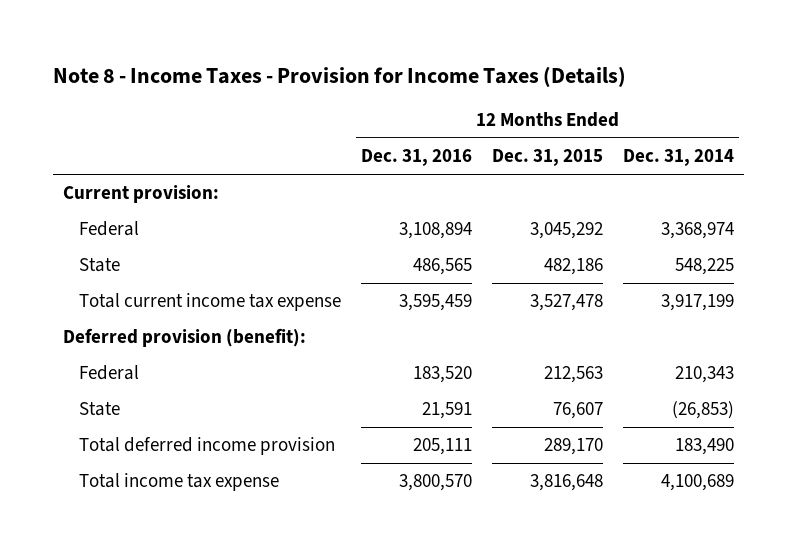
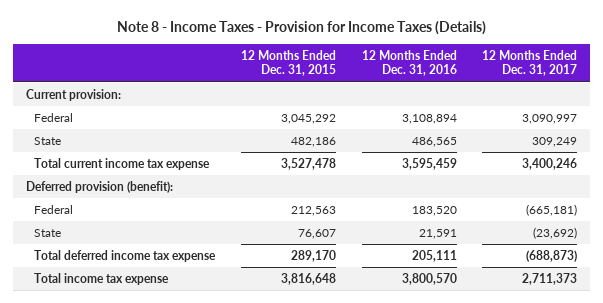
[623,149,735,167] Dec. 31, 2014 -> none
none -> [482,49,578,77] 12 Months Ended Dec. 31, 2017
[79,437,336,456] Total deferred income provision -> [34,249,217,262] Total deferred income tax expense

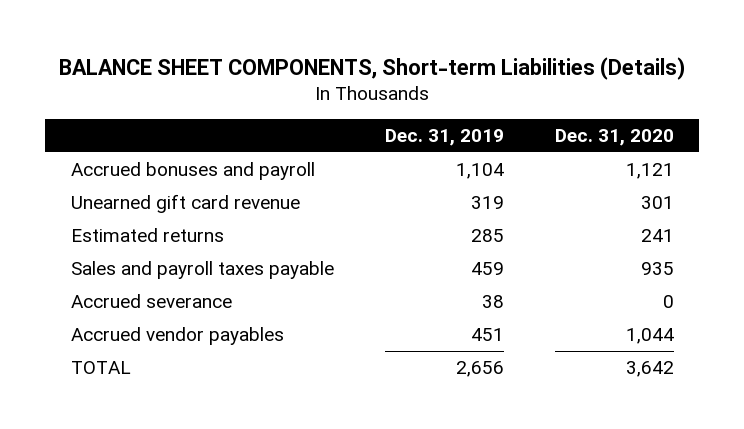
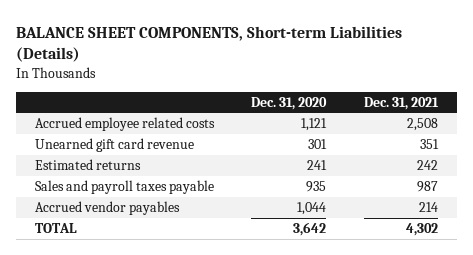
[384,128,504,146] Dec. 31, 2019 -> none
none -> [363,96,439,110] Dec. 31, 2021
[70,162,315,181] Accrued bonuses and payroll -> [34,117,215,132] Accrued employee related costs
[70,294,232,309] Accrued severance -> none

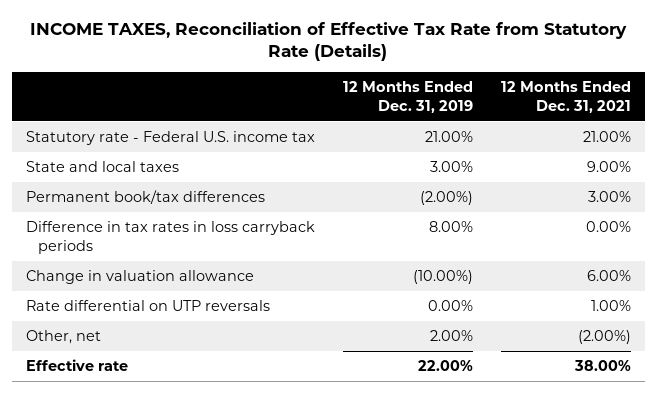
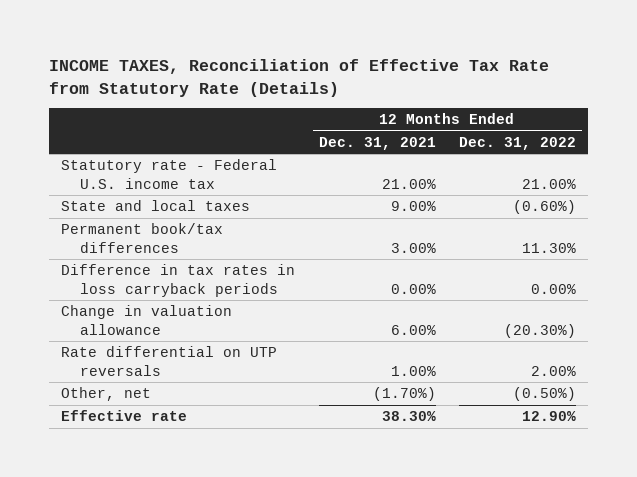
[342,81,473,113] 12 Months Ended Dec. 31, 2019 -> none
none -> [459,136,577,150] Dec. 31, 2022
[578,330,632,345] (2.00%) -> [372,387,436,402] (1.70%)
[574,360,632,372] 38.00% -> [381,411,436,422] 38.30%

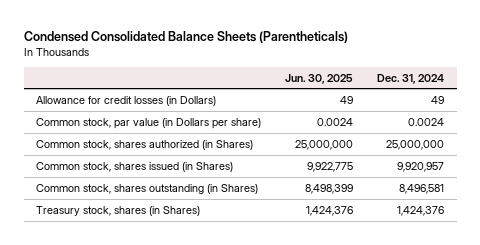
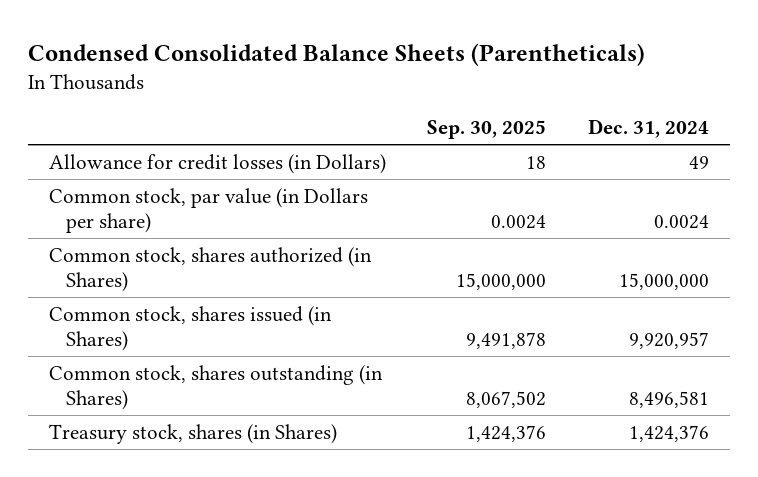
[285,73,354,84] Jun. 30, 2025 -> none
none -> [427,119,547,139] Sep. 30, 2025
[386,139,445,150] 25,000,000 -> [618,273,709,291] 15,000,000

